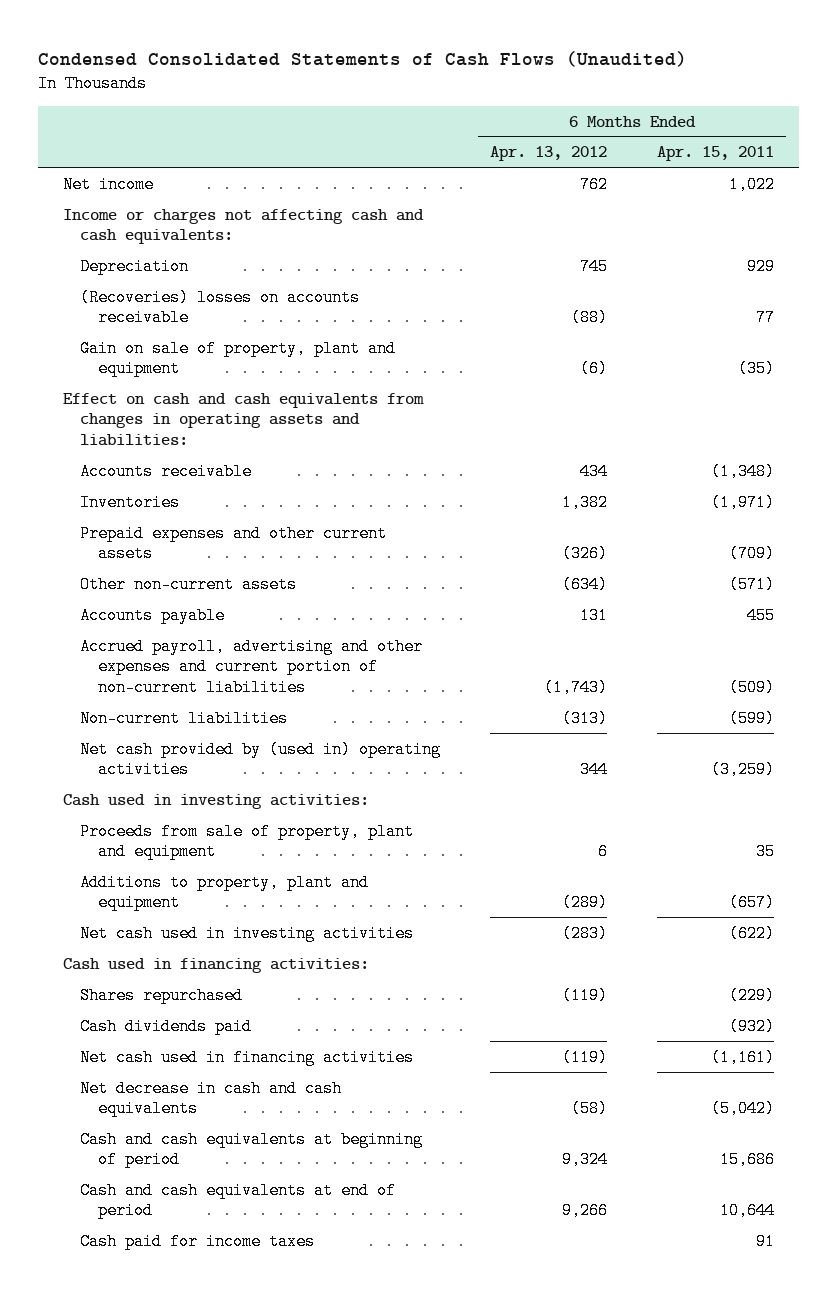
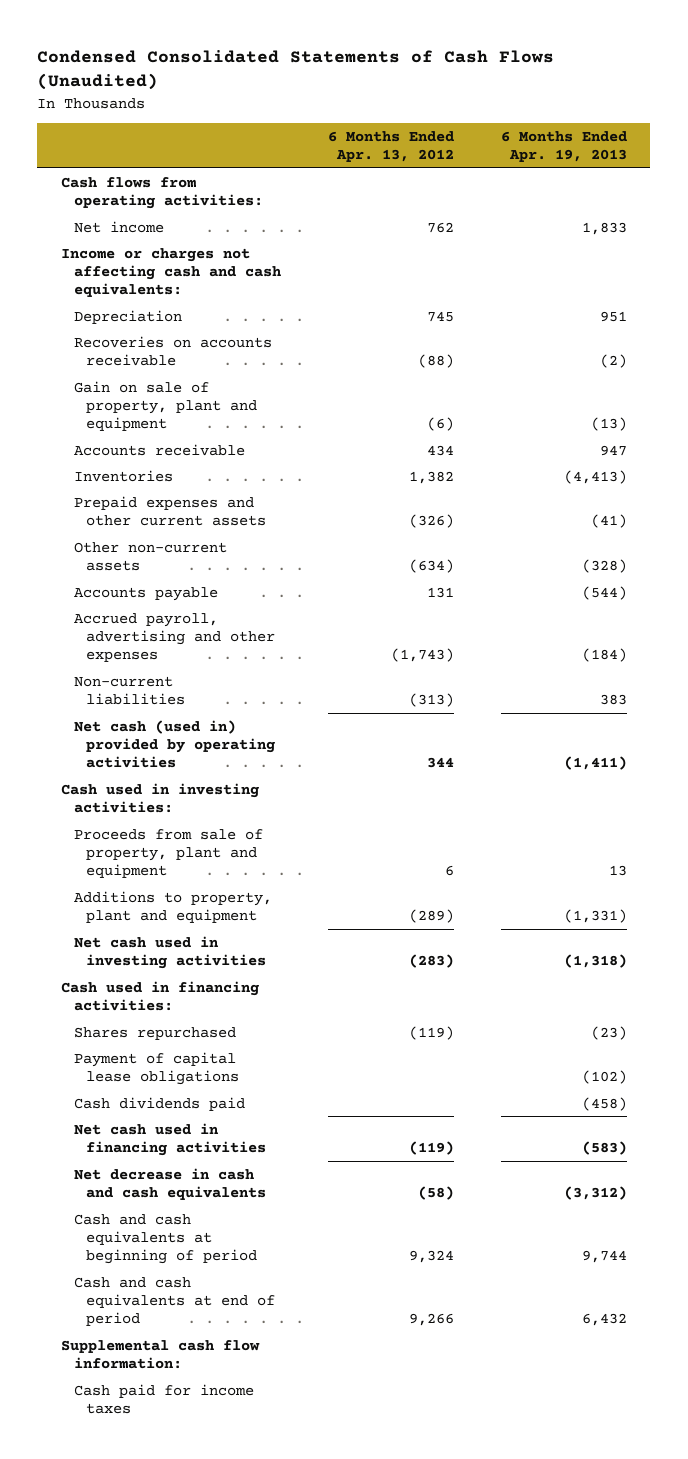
[656,146,774,162] Apr. 15, 2011 -> none
none -> [500,130,627,163] 6 Months Ended Apr. 19, 2013
none -> [60,176,263,210] Cash flows from operating activities:
[80,288,361,327] (Recoveries) losses on accounts receivable -> [73,335,272,367] Recoveries on accounts receivable
[62,392,424,447] Effect on cash and cash equivalents from changes in operating assets and liabilities: -> none
[80,637,424,697] Accrued payroll, advertising and other expenses and current portion of non-current liabilities -> [73,612,276,663] Accrued payroll, advertising and other expenses
[80,740,442,779] Net cash provided by (used in) operating activities -> [73,719,276,769] Net cash (used in) provided by operating activities
none -> [73,1051,240,1086] Payment of capital lease obligations
none -> [60,1339,260,1370] Supplemental cash flow information:

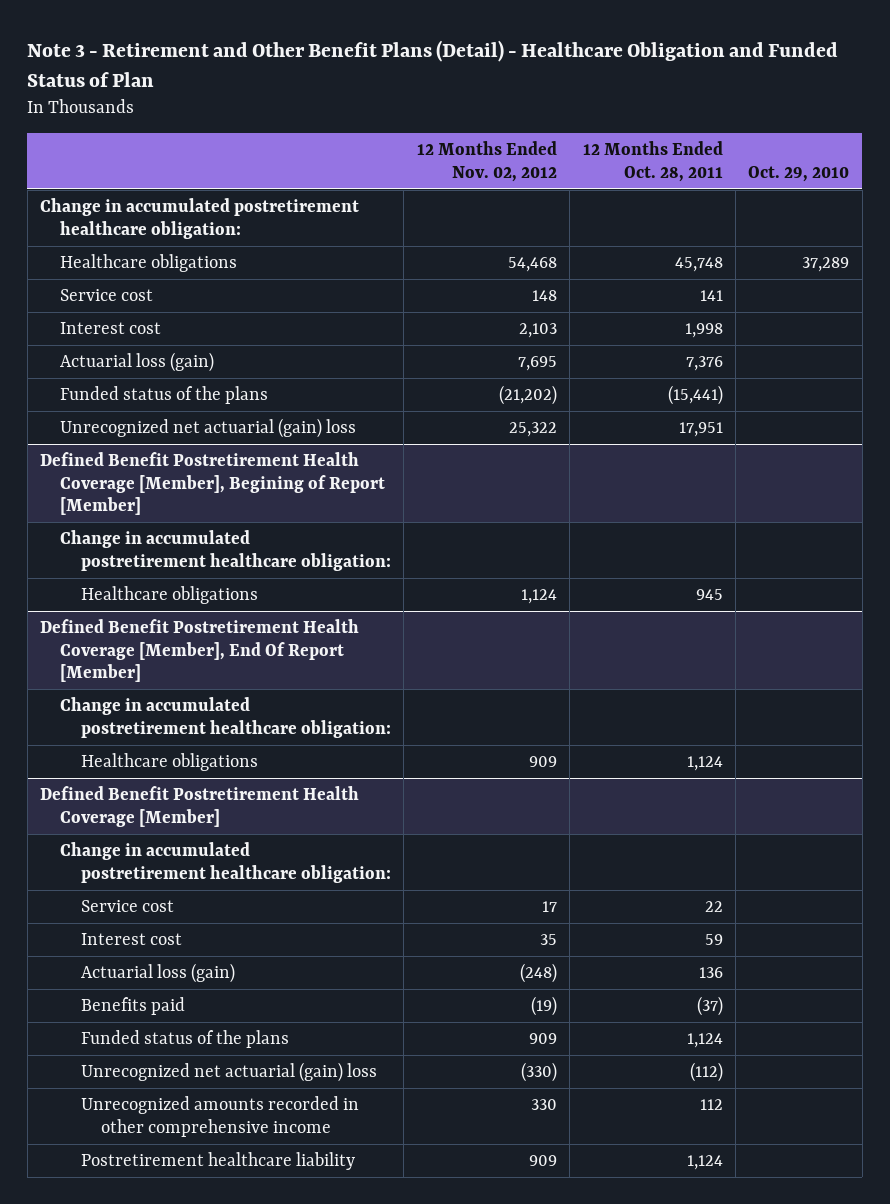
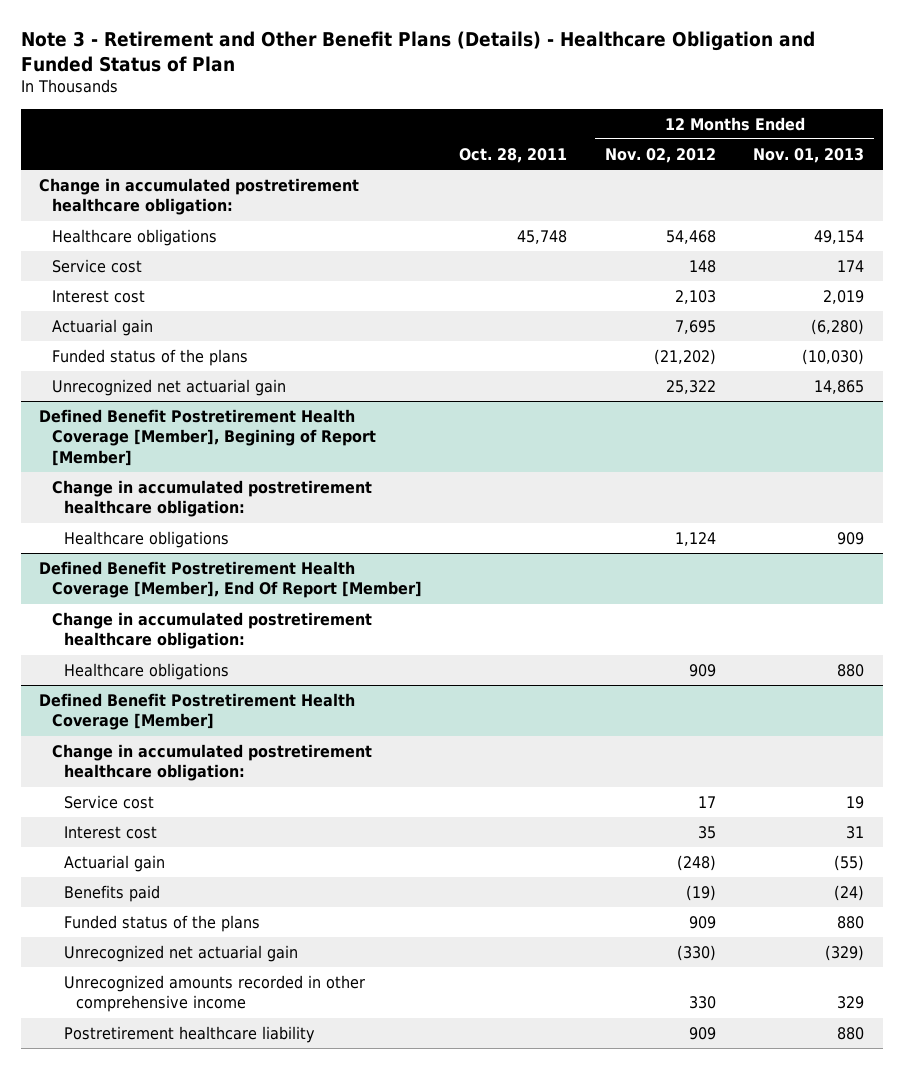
[27,40,839,88] Note 3 - Retirement and Other Benefit Plans (Detail) - Healthcare Obligation and Funded Status of Plan -> [20,30,815,72] Note 3 - Retirement and Other Benefit Plans (Details) - Healthcare Obligation and Funded Status of Plan
[582,140,723,182] 12 Months Ended Oct. 28, 2011 -> none
[748,165,850,182] Oct. 29, 2010 -> none
none -> [459,148,568,164] Oct. 28, 2011
none -> [753,148,865,164] Nov. 01, 2013
[60,352,215,373] Actuarial loss (gain) -> [51,319,153,337] Actuarial gain
[60,418,357,439] Unrecognized net actuarial (gain) loss -> [51,379,286,397] Unrecognized net actuarial gain
[80,963,235,984] Actuarial loss (gain) -> [63,855,165,873] Actuarial gain
[80,1062,377,1083] Unrecognized net actuarial (gain) loss -> [63,945,298,963] Unrecognized net actuarial gain

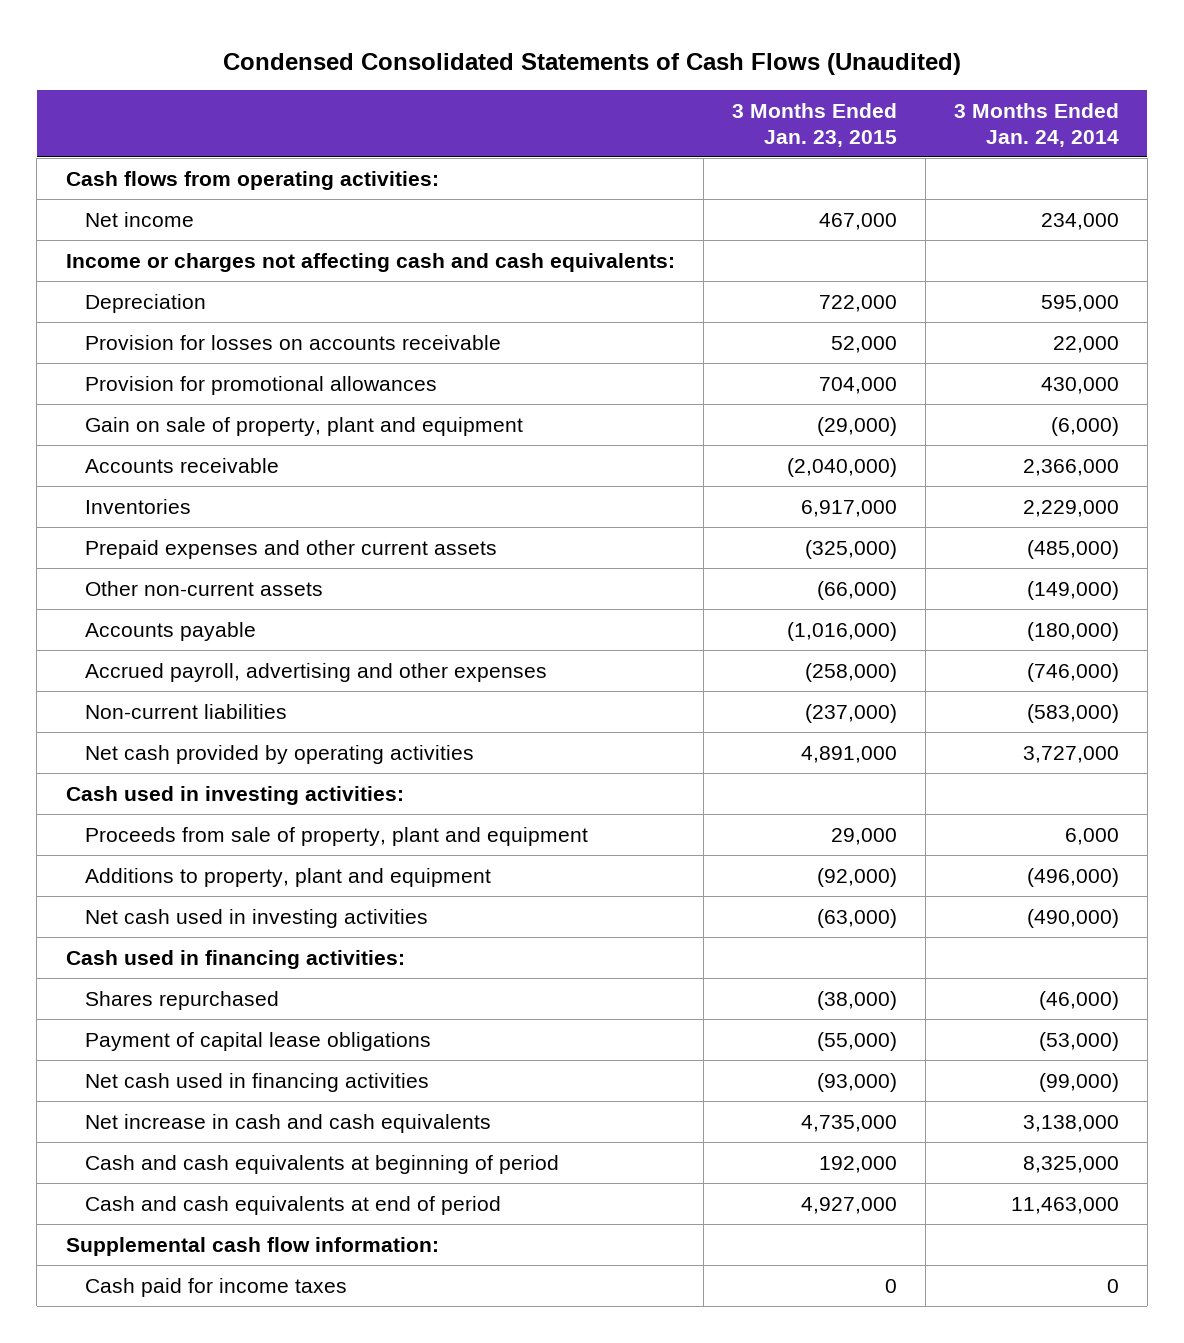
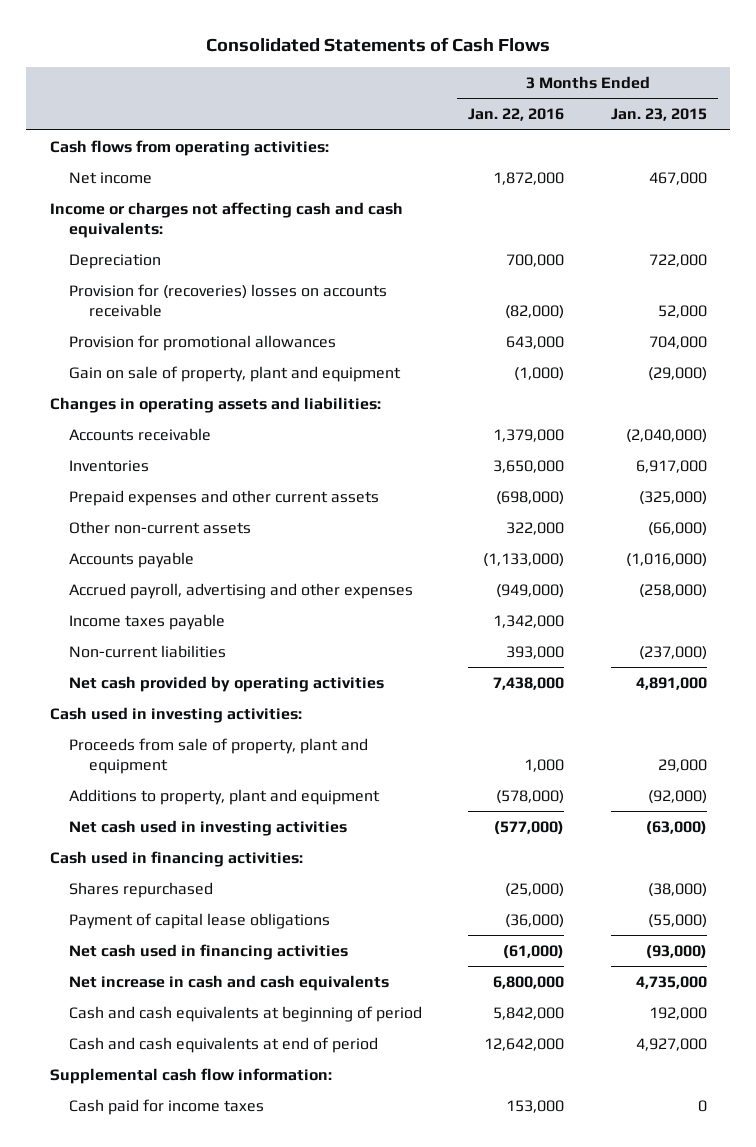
[223,52,962,75] Condensed Consolidated Statements of Cash Flows (Unaudited) -> [206,37,551,53] Consolidated Statements of Cash Flows
[953,103,1119,147] 3 Months Ended Jan. 24, 2014 -> none
none -> [468,108,565,122] Jan. 22, 2016
[85,334,502,350] Provision for losses on accounts receivable -> [69,283,388,317] Provision for (recoveries) losses on accounts receivable
none -> [49,396,381,413] Changes in operating assets and liabilities:
none -> [69,613,226,630] Income taxes payable

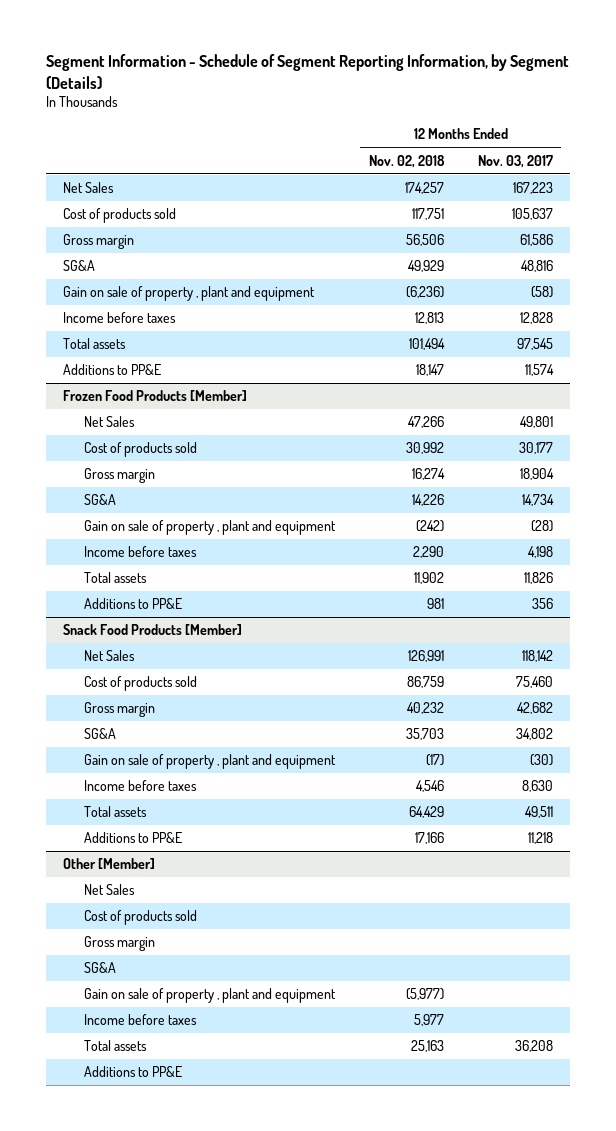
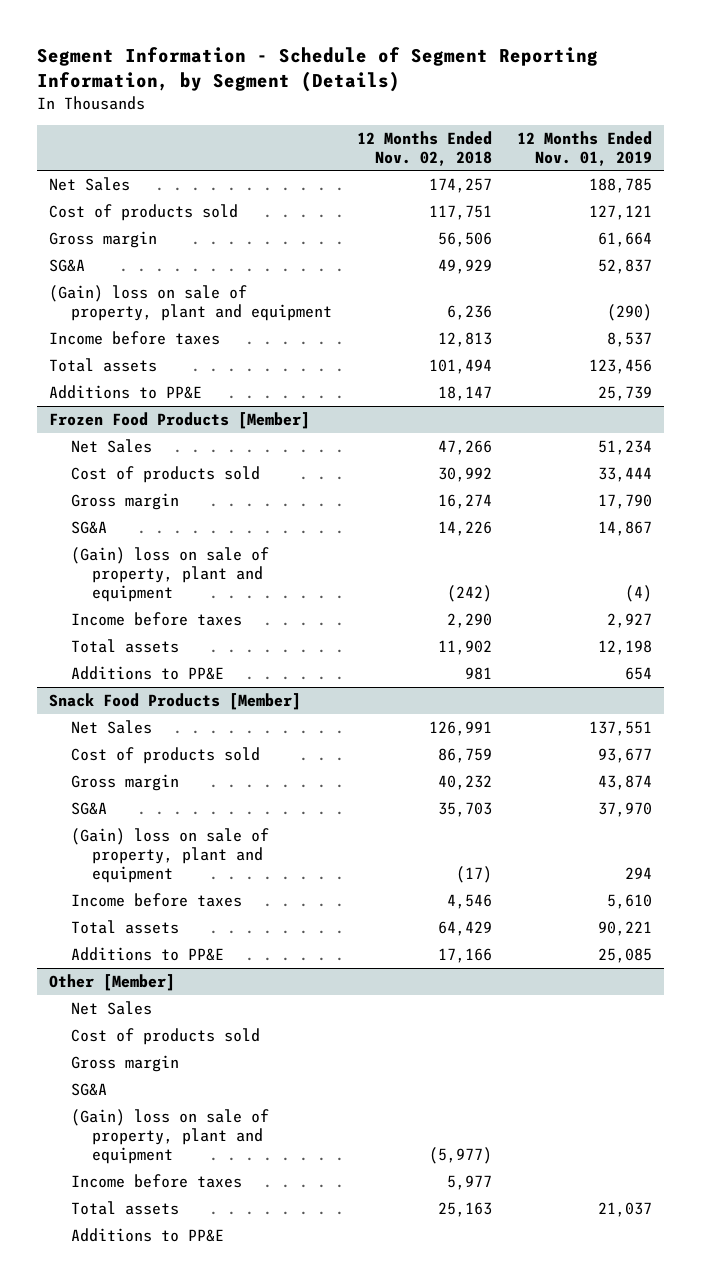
[477,154,553,168] Nov. 03, 2017 -> none
none -> [516,130,652,166] 12 Months Ended Nov. 01, 2019
[62,286,315,302] Gain on sale of property , plant and equipment -> [49,285,332,321] (Gain) loss on sale of property, plant and equipment
[405,286,444,299] (6,236) -> [446,304,492,320] 6,236
[83,520,336,536] Gain on sale of property , plant and equipment -> [70,547,269,602] (Gain) loss on sale of property, plant and equipment
[83,754,336,770] Gain on sale of property , plant and equipment -> [70,828,269,883] (Gain) loss on sale of property, plant and equipment
[83,988,336,1004] Gain on sale of property , plant and equipment -> [70,1109,269,1164] (Gain) loss on sale of property, plant and equipment

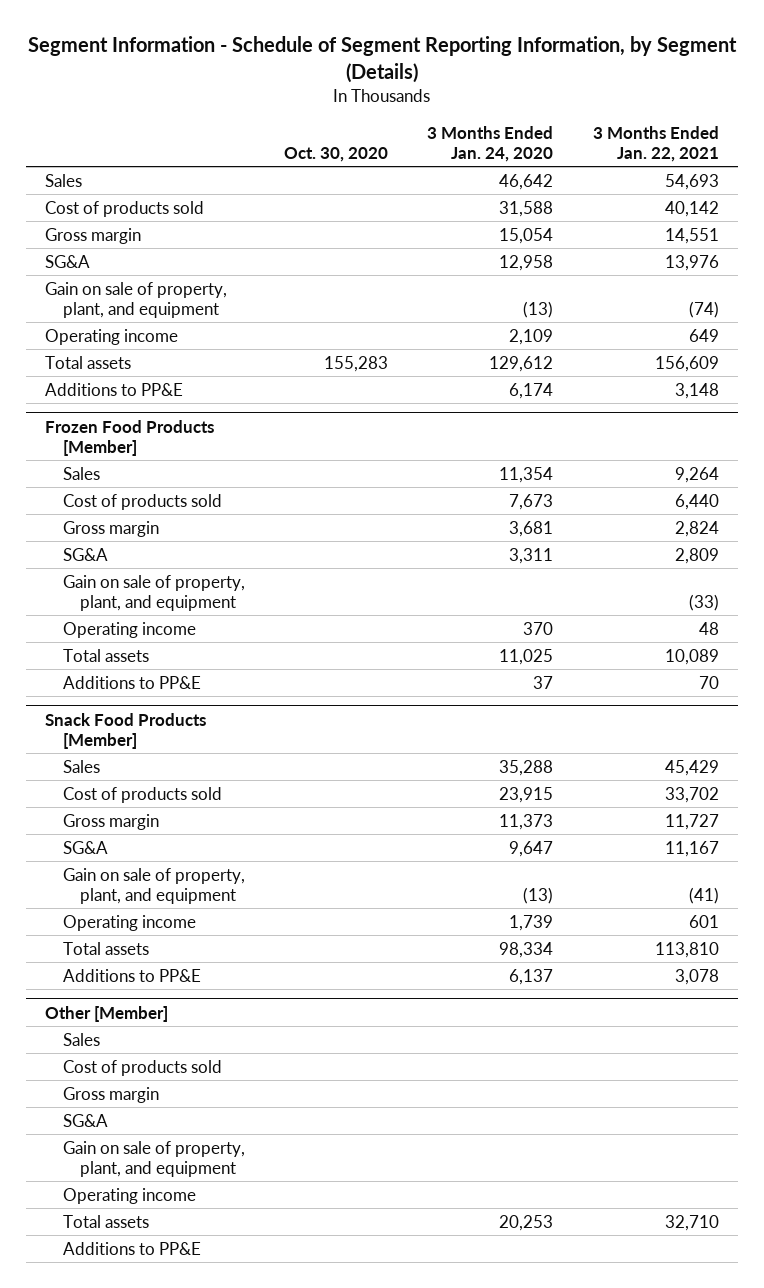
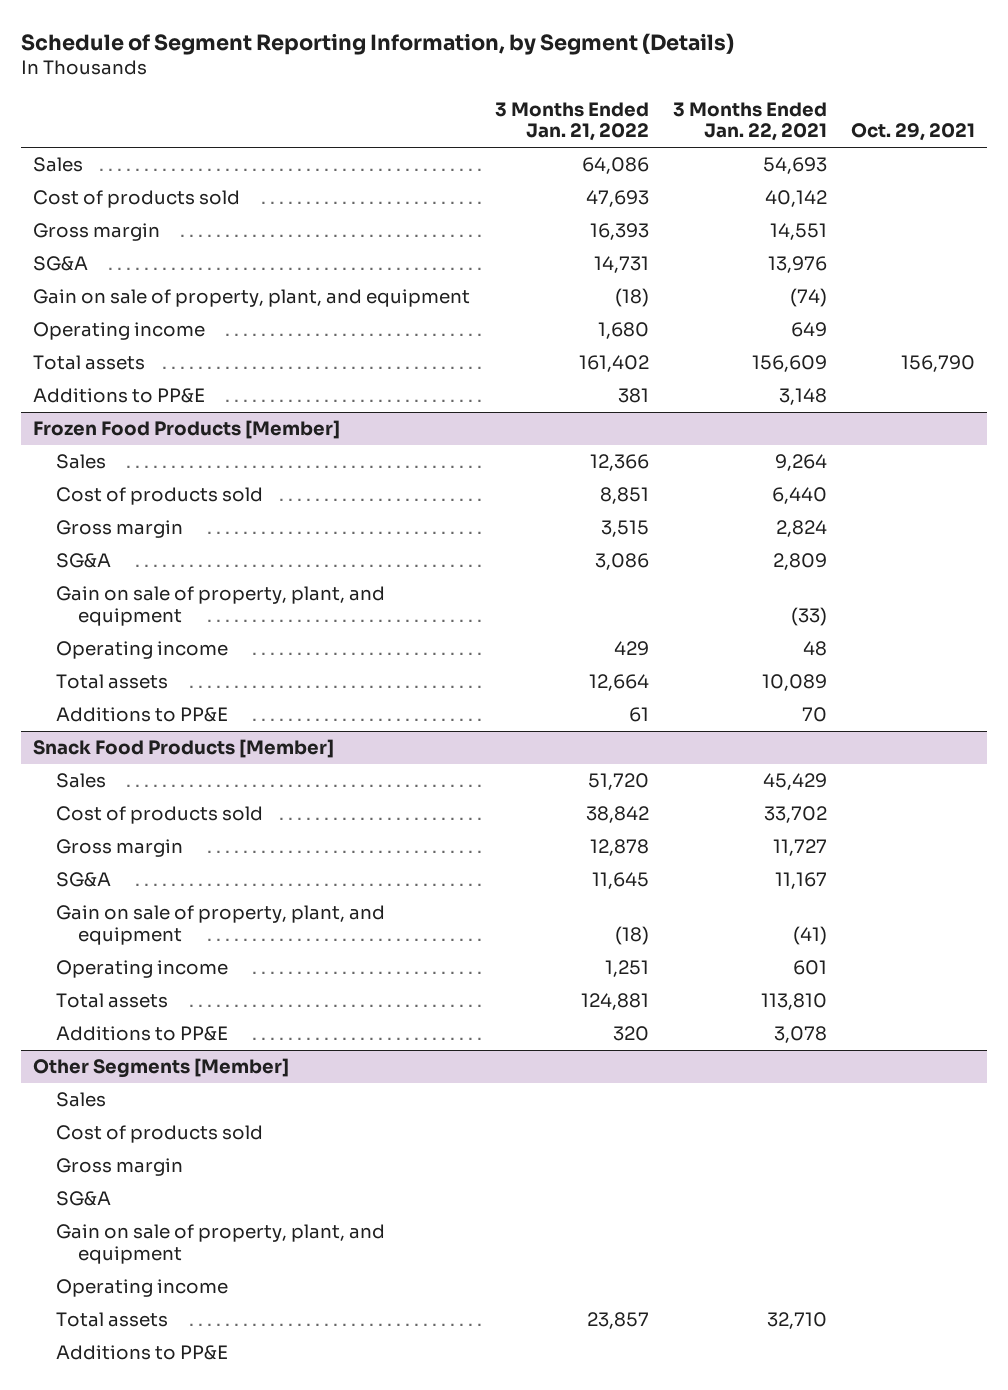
[28,36,738,84] Segment Information - Schedule of Segment Reporting Information, by Segment (Details) -> [21,32,735,55] Schedule of Segment Reporting Information, by Segment (Details)
[284,147,389,163] Oct. 30, 2020 -> none
[427,126,554,163] 3 Months Ended Jan. 24, 2020 -> none
none -> [494,101,649,142] 3 Months Ended Jan. 21, 2022
none -> [851,123,976,142] Oct. 29, 2021
[45,1005,169,1022] Other [Member] -> [33,1058,290,1079] Other Segments [Member]

